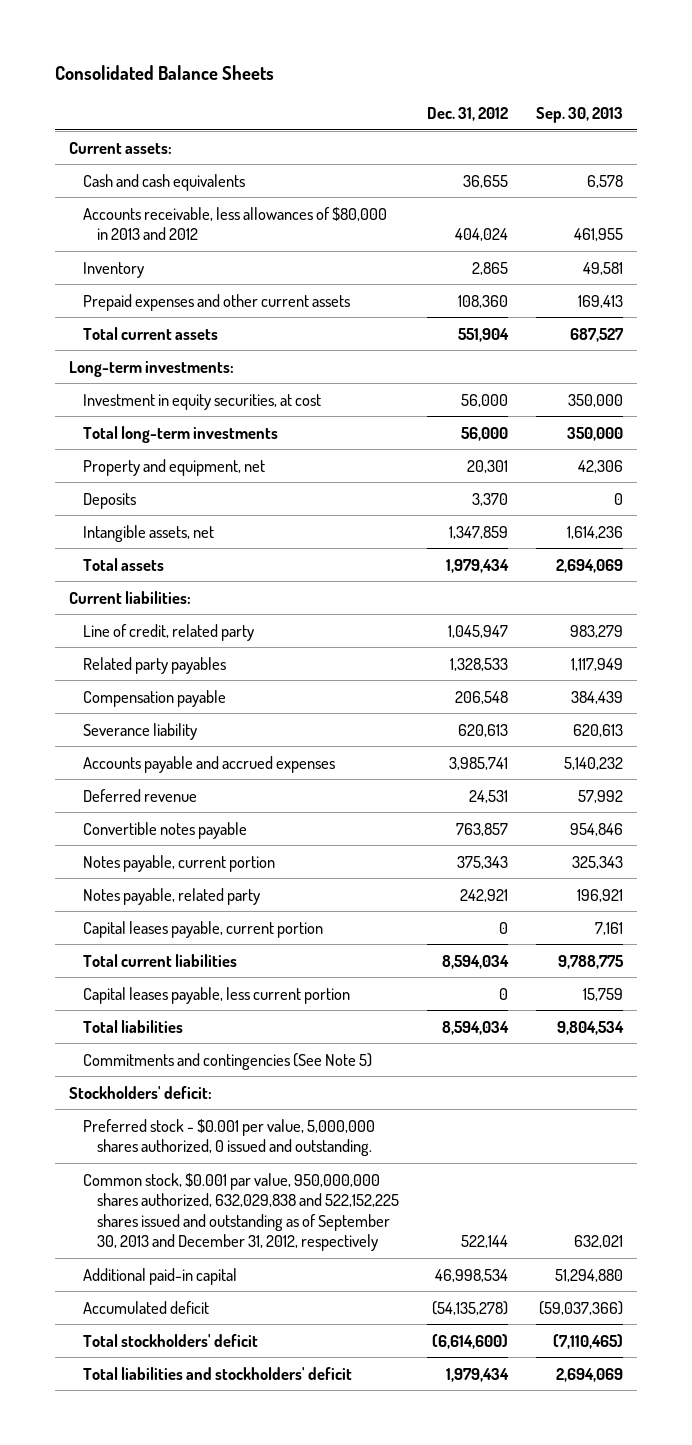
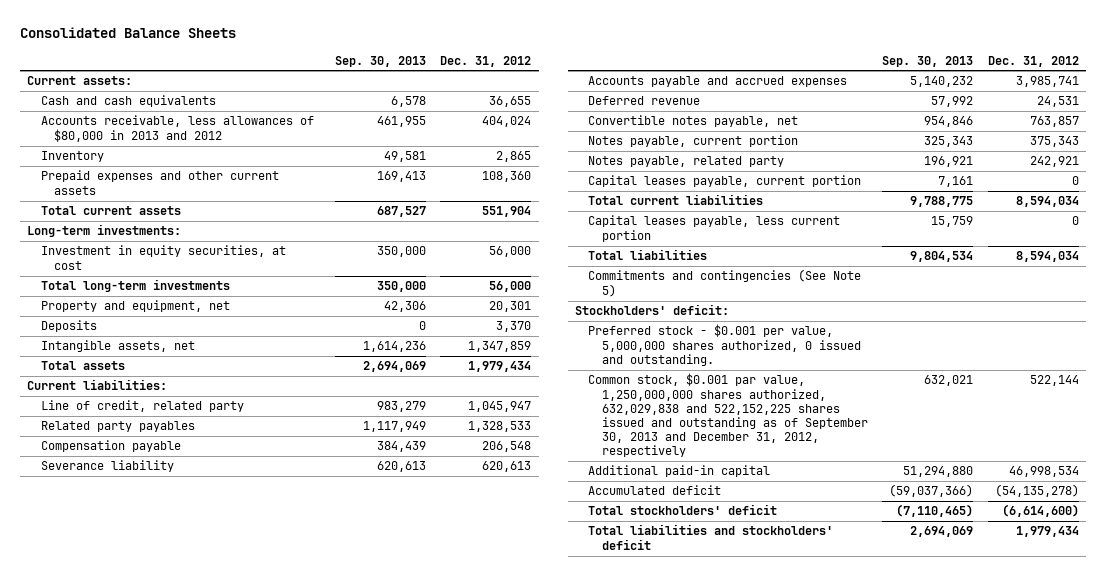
[83,821,248,839] Convertible notes payable -> [588,115,799,128] Convertible notes payable, net
[83,1172,400,1252] Common stock, $0.001 par value, 950,000,000 shares authorized, 632,029,838 and 522,152,225 shares issued and outstanding as of September 30, 2013 and December 31, 2012, respectively -> [588,373,868,458] Common stock, $0.001 par value, 1,250,000,000 shares authorized, 632,029,838 and 522,152,225 shares issued and outstanding as of September 30, 2013 and December 31, 2012, respectively

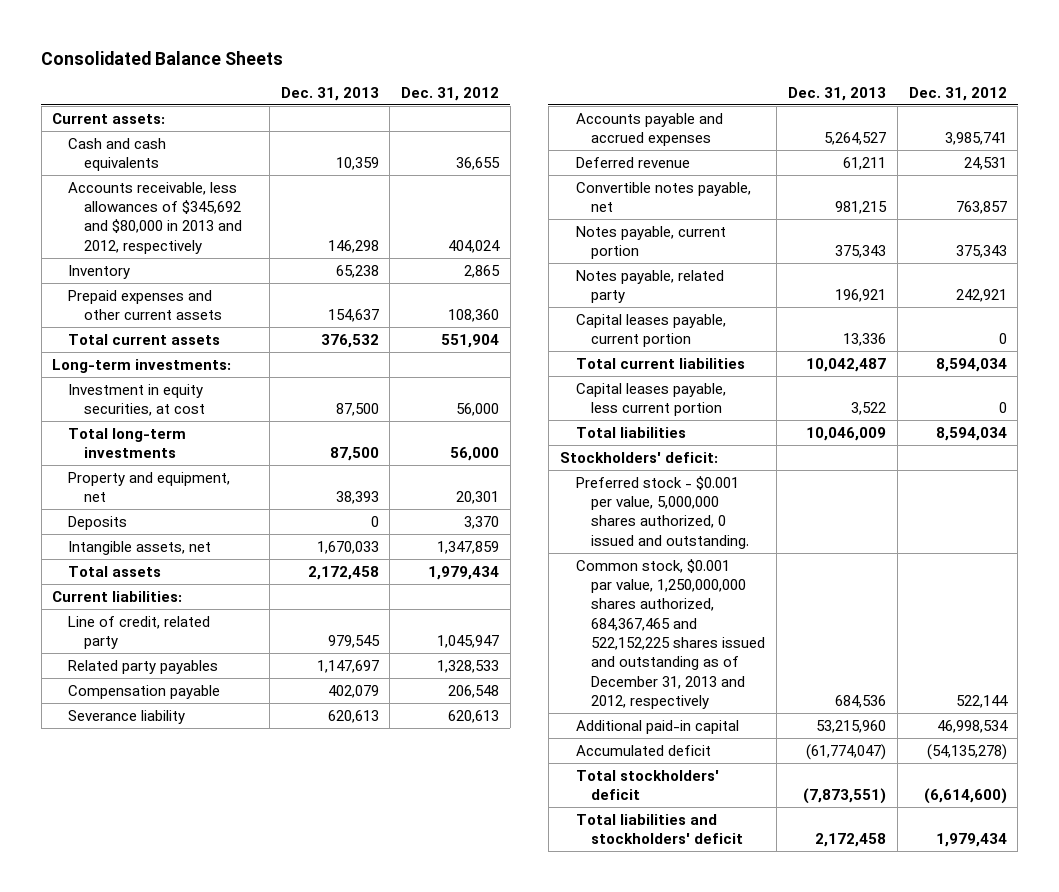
[334,55,426,67] Sep. 30, 2013 -> none
none -> [280,86,379,101] Dec. 31, 2013
[40,115,314,142] Accounts receivable, less allowances of $80,000 in 2013 and 2012 -> [68,181,242,254] Accounts receivable, less allowances of $345,692 and $80,000 in 2013 and 2012, respectively
[588,269,862,297] Commitments and contingencies (See Note 5) -> none
[588,373,868,458] Common stock, $0.001 par value, 1,250,000,000 shares authorized, 632,029,838 and 522,152,225 shares issued and outstanding as of September 30, 2013 and December 31, 2012, respectively -> [575,558,766,709] Common stock, $0.001 par value, 1,250,000,000 shares authorized, 684,367,465 and 522,152,225 shares issued and outstanding as of December 31, 2013 and 2012, respectively

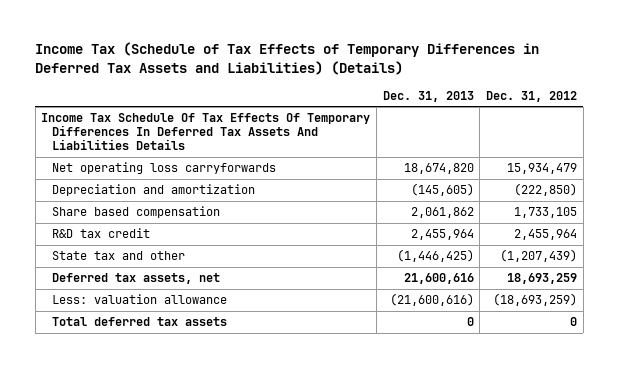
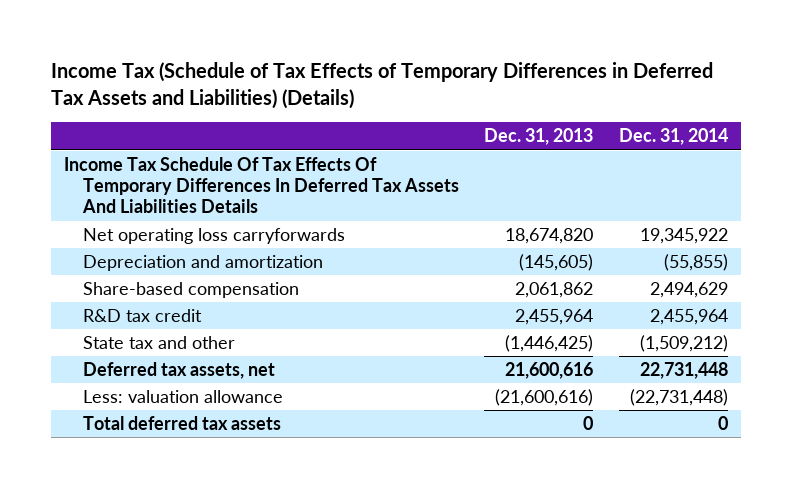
[485,90,577,102] Dec. 31, 2012 -> none
none -> [618,128,728,146] Dec. 31, 2014
[51,206,220,219] Share based compensation -> [82,281,299,298] Share-based compensation

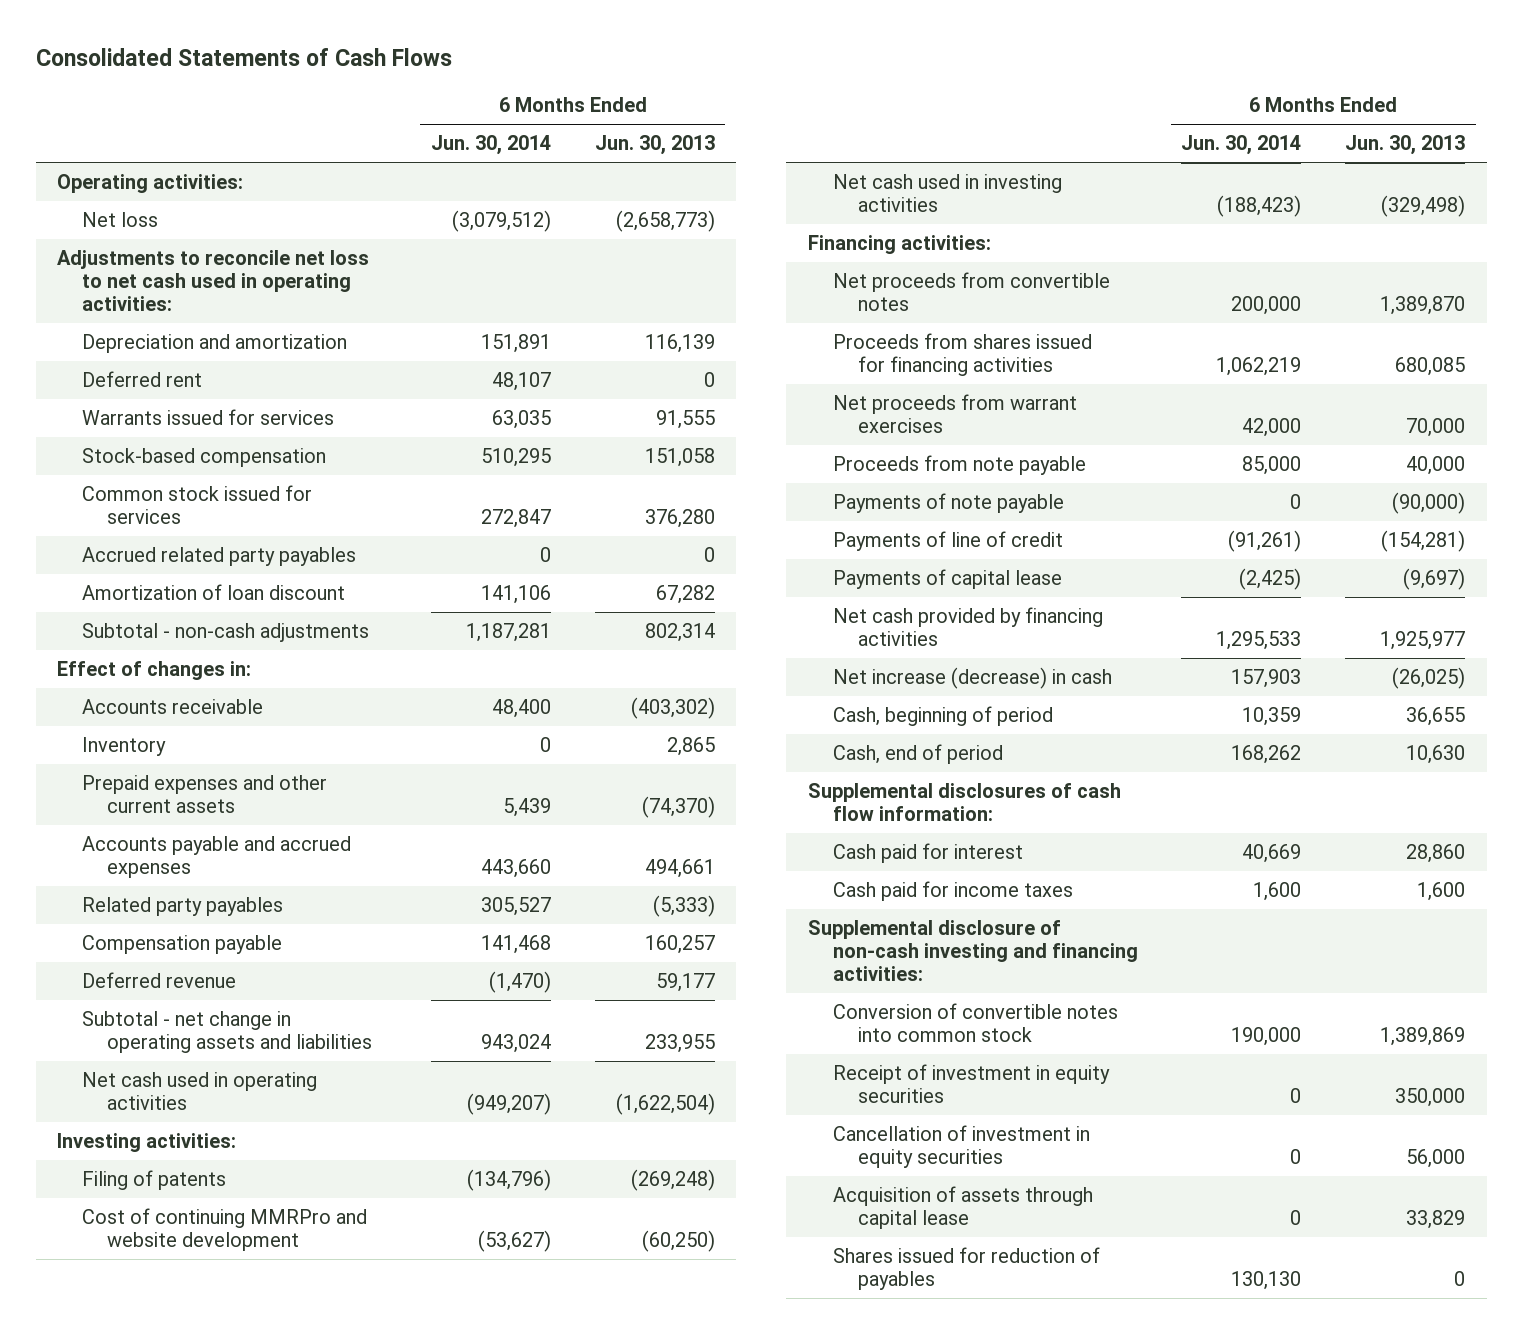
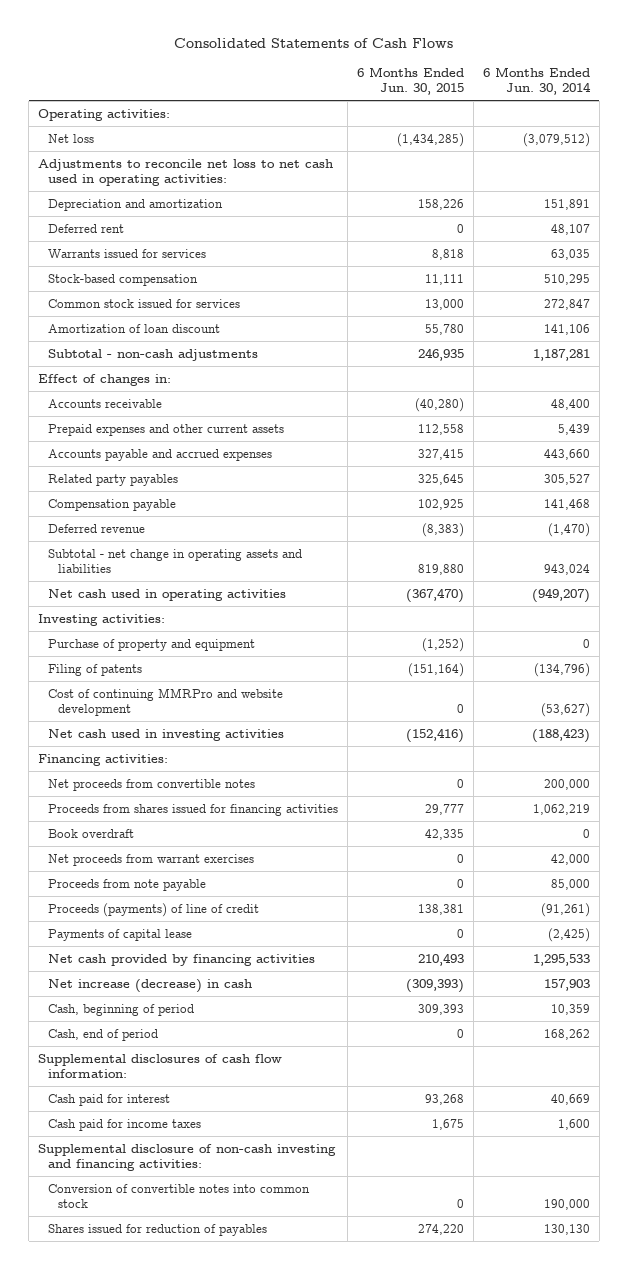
[594,135,715,156] Jun. 30, 2013 -> none
none -> [356,67,464,96] 6 Months Ended Jun. 30, 2015
[82,547,357,567] Accrued related party payables -> none
[82,737,167,757] Inventory -> none
none -> [48,638,256,651] Purchase of property and equipment
none -> [48,828,135,838] Book overdraft
[832,493,1064,514] Payments of note payable -> none
[832,531,1063,552] Payments of line of credit -> [48,902,260,917] Proceeds (payments) of line of credit
[832,1064,1110,1103] Receipt of investment in equity securities -> none
[832,1125,1090,1168] Cancellation of investment in equity securities -> none
[832,1186,1093,1229] Acquisition of assets through capital lease -> none

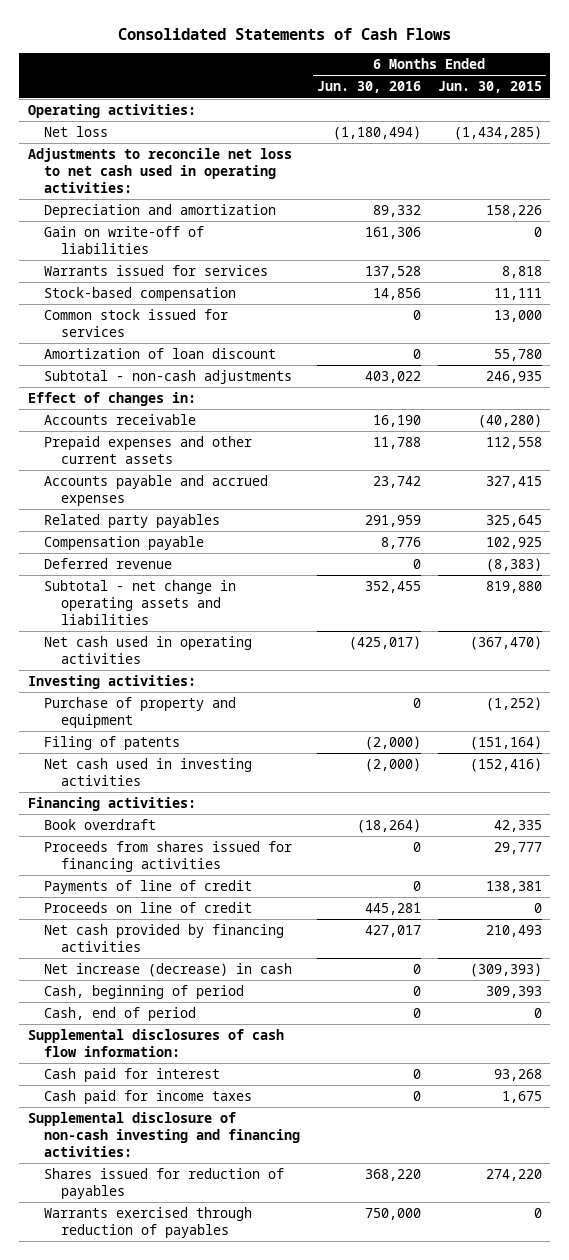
[482,67,591,96] 6 Months Ended Jun. 30, 2014 -> none
none -> [316,81,421,94] Jun. 30, 2016
[48,223,125,233] Deferred rent -> none
none -> [44,225,205,254] Gain on write-off of liabilities
[48,687,284,716] Cost of continuing MMRPro and website development -> none
[48,778,256,791] Net proceeds from convertible notes -> none
[48,853,255,866] Net proceeds from warrant exercises -> none
[48,878,207,891] Proceeds from note payable -> none
[48,928,193,941] Payments of capital lease -> none
[48,803,339,816] Proceeds from shares issued for financing activities -> [44,840,293,872] Proceeds from shares issued for financing activities
[48,902,260,917] Proceeds (payments) of line of credit -> [44,879,253,894] Payments of line of credit
none -> [44,901,253,913] Proceeds on line of credit
[48,1183,311,1208] Conversion of convertible notes into common stock -> none
none -> [44,1206,253,1238] Warrants exercised through reduction of payables

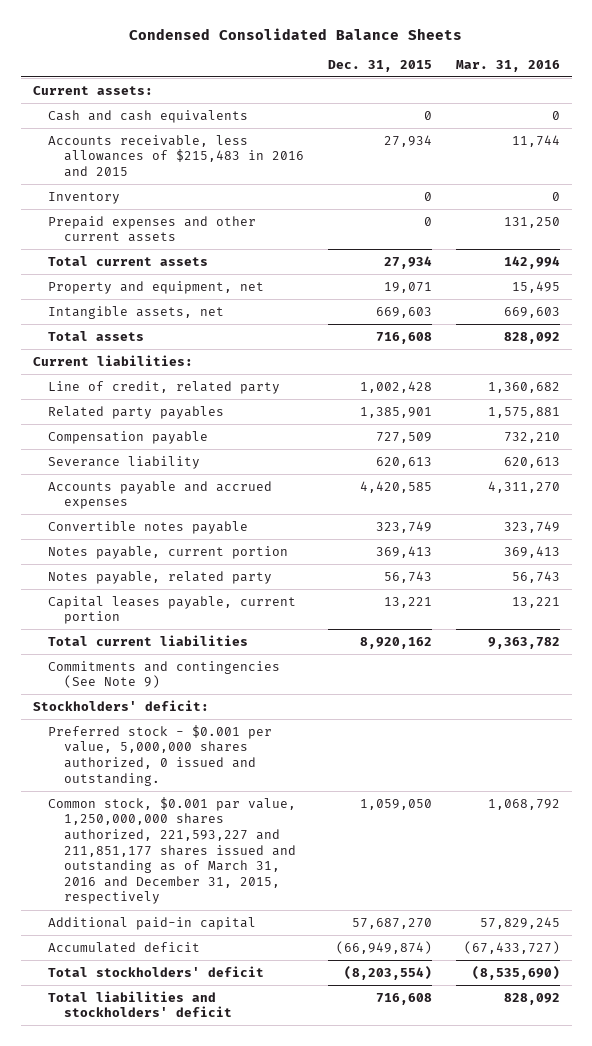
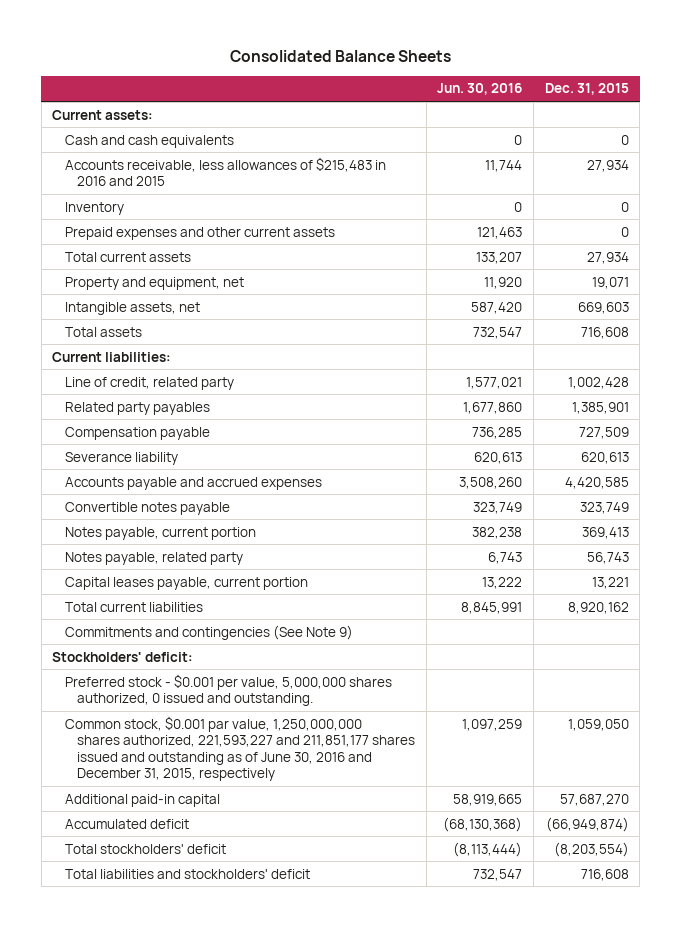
[129,27,463,40] Condensed Consolidated Balance Sheets -> [229,50,451,63] Consolidated Balance Sheets
[455,59,560,72] Mar. 31, 2016 -> none
none -> [437,83,523,96] Jun. 30, 2016
[48,796,297,905] Common stock, $0.001 par value, 1,250,000,000 shares authorized, 221,593,227 and 211,851,177 shares issued and outstanding as of March 31, 2016 and December 31, 2015, respectively -> [64,715,415,782] Common stock, $0.001 par value, 1,250,000,000 shares authorized, 221,593,227 and 211,851,177 shares issued and outstanding as of June 30, 2016 and December 31, 2015, respectively

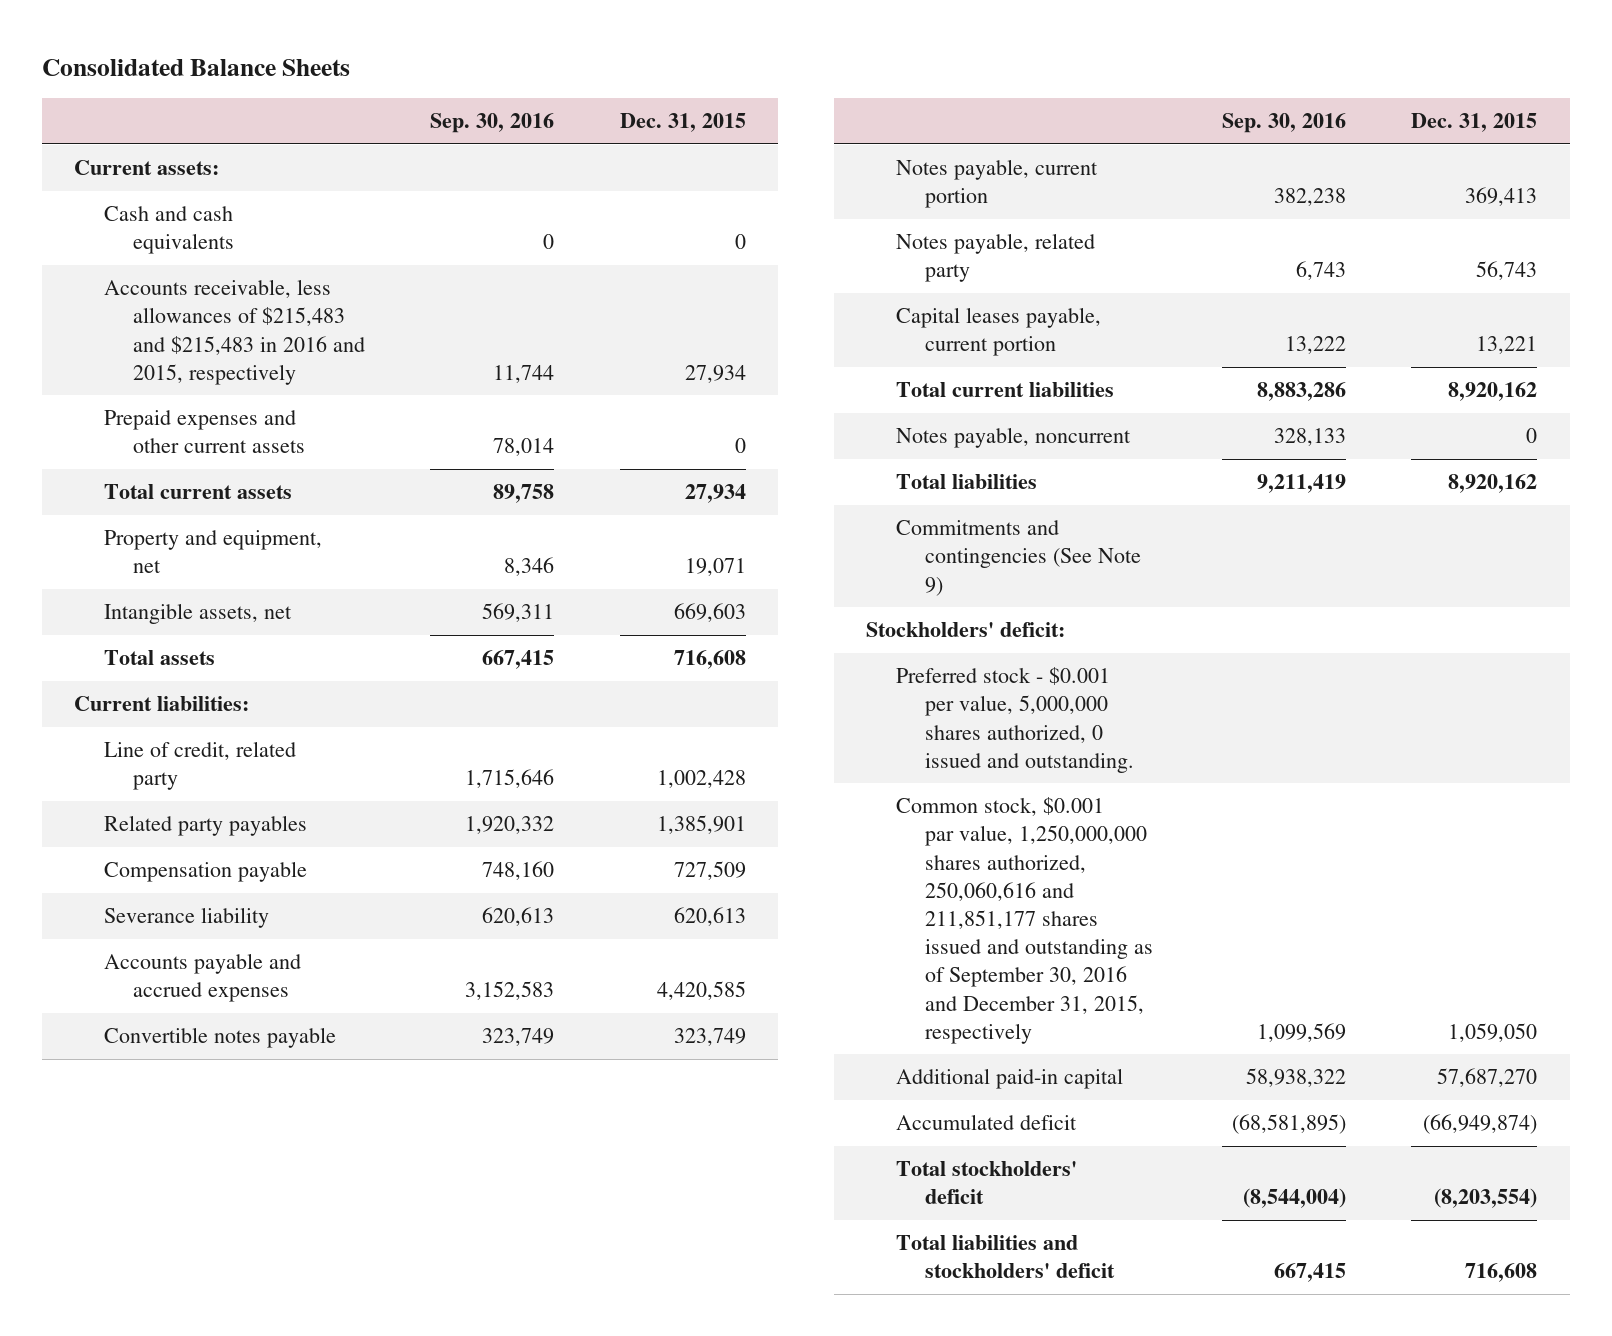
[437,83,523,96] Jun. 30, 2016 -> none
none -> [430,113,555,134] Sep. 30, 2016
[64,201,124,215] Inventory -> none
[64,156,386,187] Accounts receivable, less allowances of $215,483 in 2016 and 2015 -> [103,279,366,385] Accounts receivable, less allowances of $215,483 and $215,483 in 2016 and 2015, respectively
none -> [895,427,1131,449] Notes payable, noncurrent
none -> [895,474,1037,490] Total liabilities
[64,715,415,782] Common stock, $0.001 par value, 1,250,000,000 shares authorized, 221,593,227 and 211,851,177 shares issued and outstanding as of June 30, 2016 and December 31, 2015, respectively -> [895,797,1153,1044] Common stock, $0.001 par value, 1,250,000,000 shares authorized, 250,060,616 and 211,851,177 shares issued and outstanding as of September 30, 2016 and December 31, 2015, respectively

